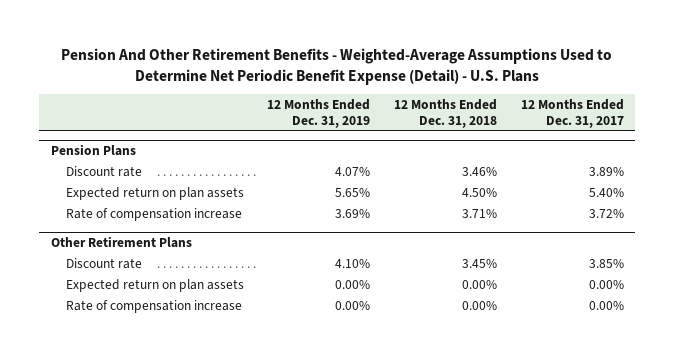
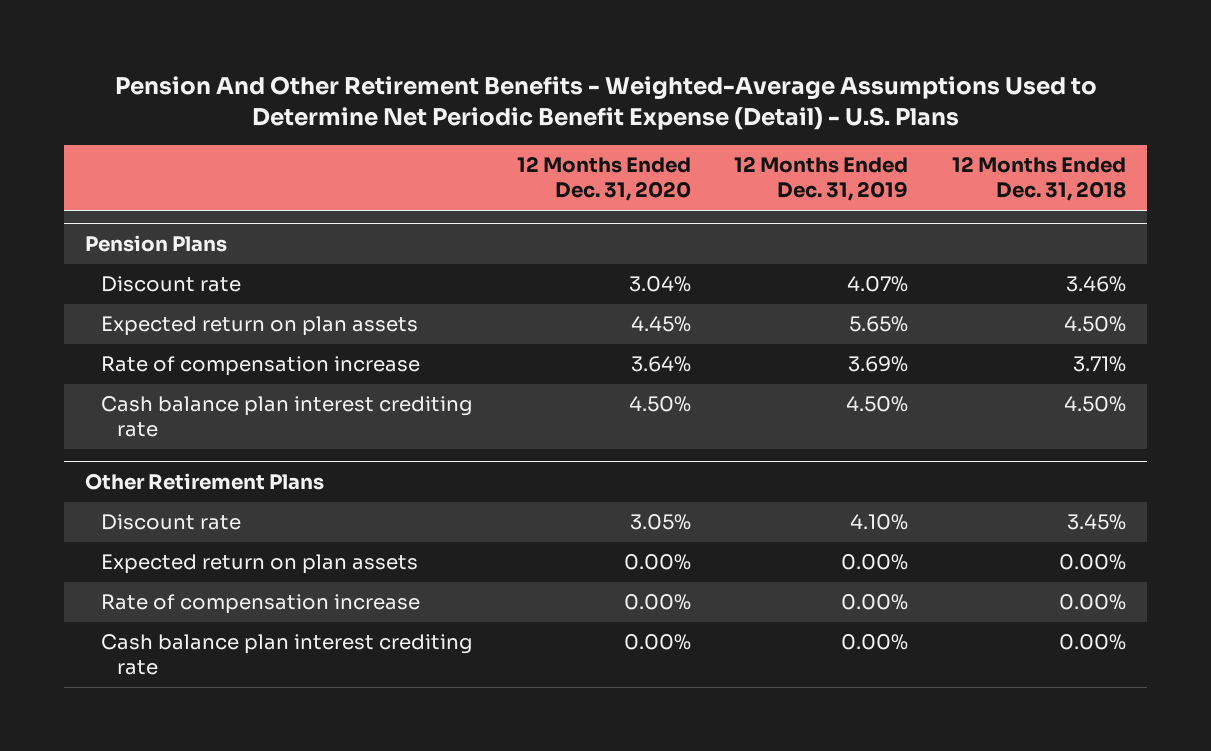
[520,98,624,129] 12 Months Ended Dec. 31, 2017 -> none
none -> [516,156,691,202] 12 Months Ended Dec. 31, 2020
none -> [101,396,474,438] Cash balance plan interest crediting rate
none -> [101,634,474,676] Cash balance plan interest crediting rate

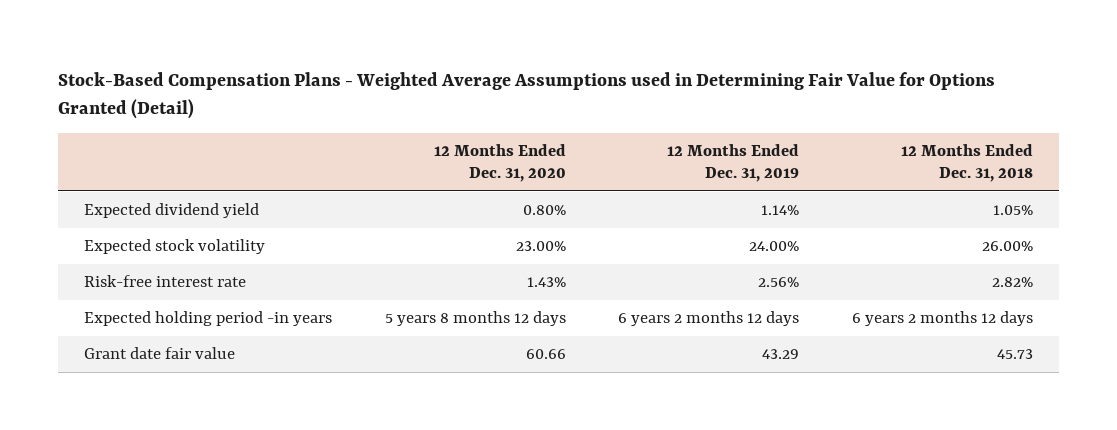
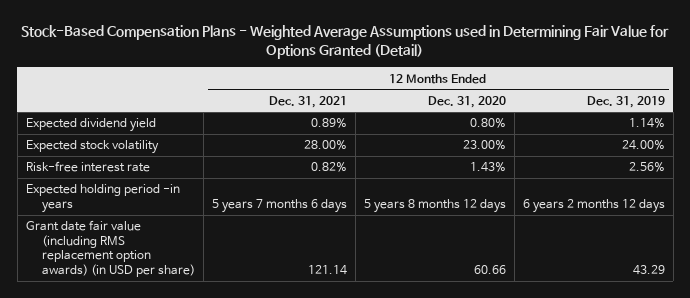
[900,143,1033,183] 12 Months Ended Dec. 31, 2018 -> none
none -> [268,95,347,108] Dec. 31, 2021
[83,346,235,359] Grant date fair value -> [25,220,195,278] Grant date fair value (including RMS replacement option awards) (in USD per share)

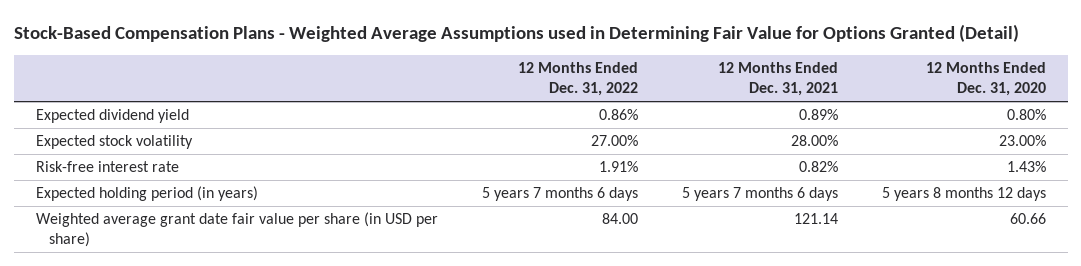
[586,95,665,108] Dec. 31, 2019 -> none
none -> [517,62,638,97] 12 Months Ended Dec. 31, 2022
[25,184,180,213] Expected holding period -in years -> [35,186,258,202] Expected holding period (in years)
[25,220,195,278] Grant date fair value (including RMS replacement option awards) (in USD per share) -> [35,212,438,248] Weighted average grant date fair value per share (in USD per share)

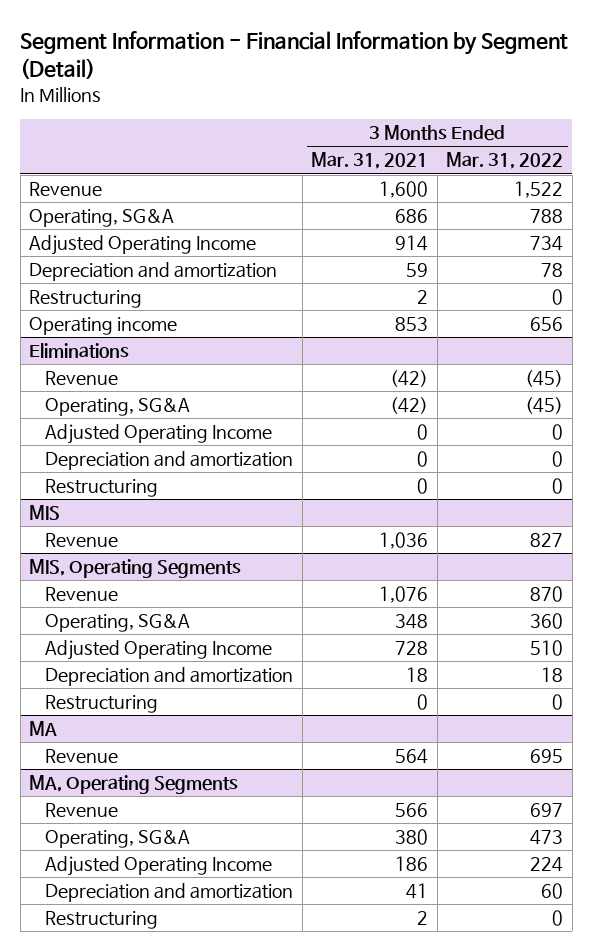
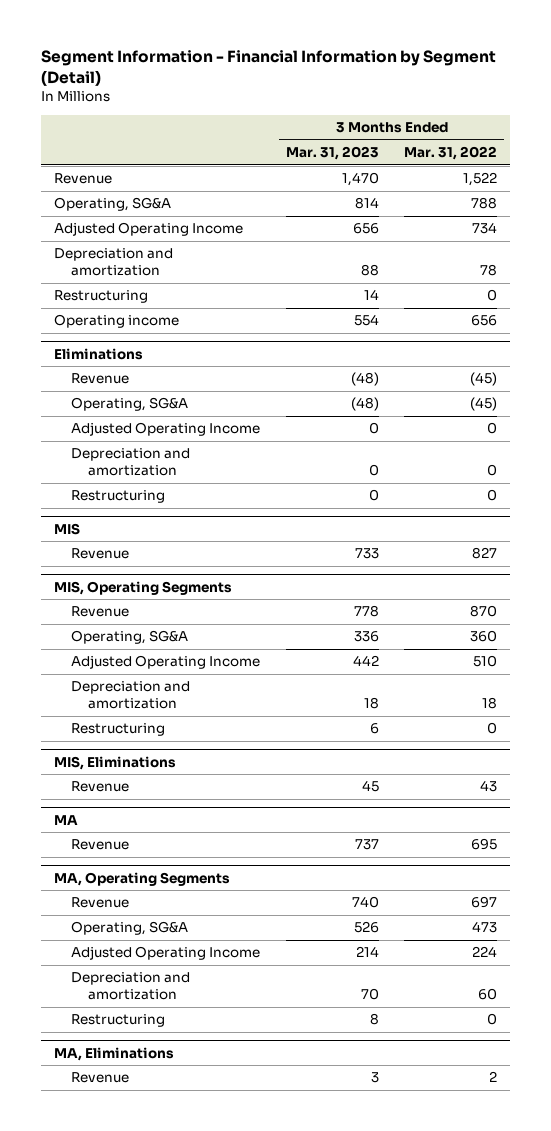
[311,152,429,170] Mar. 31, 2021 -> none
none -> [285,146,379,161] Mar. 31, 2023
none -> [54,755,177,770] MIS, Eliminations
none -> [70,781,129,793] Revenue
none -> [54,1046,175,1061] MA, Eliminations
none -> [70,1072,129,1084] Revenue

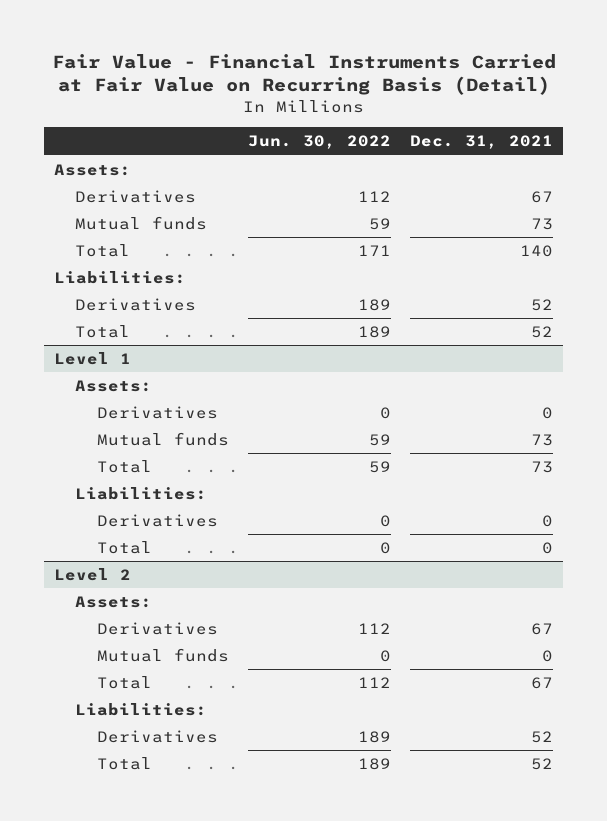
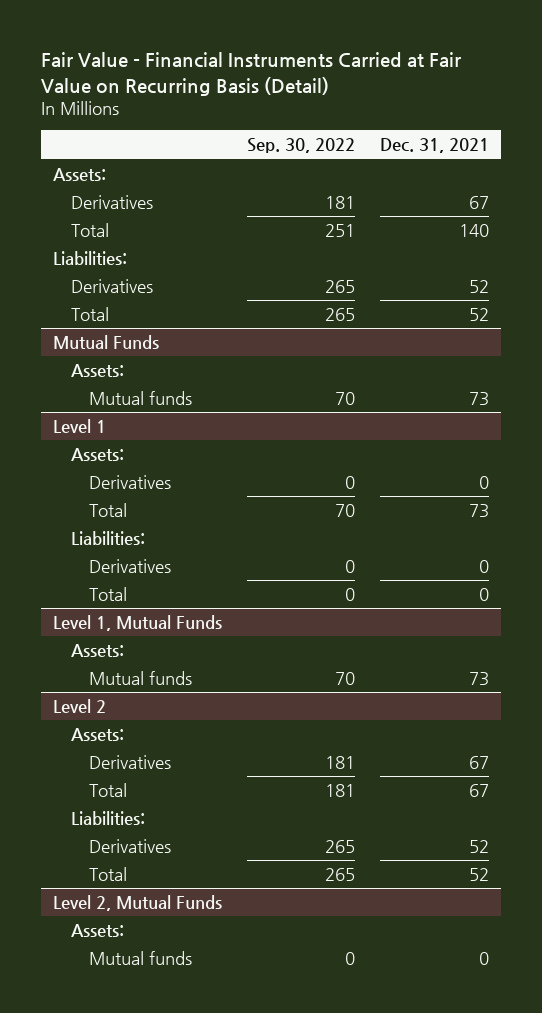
[248,135,392,150] Jun. 30, 2022 -> none
none -> [246,138,355,154] Sep. 30, 2022
[75,216,208,231] Mutual funds -> none
none -> [53,334,160,349] Mutual Funds
none -> [71,363,125,377] Assets:
none -> [89,390,193,405] Mutual funds
[96,432,229,447] Mutual funds -> none
none -> [53,614,223,631] Level 1, Mutual Funds
none -> [71,643,125,657] Assets:
none -> [89,670,193,685] Mutual funds
[96,648,229,663] Mutual funds -> none
none -> [53,894,223,911] Level 2, Mutual Funds
none -> [71,923,125,937] Assets:
none -> [89,950,193,965] Mutual funds

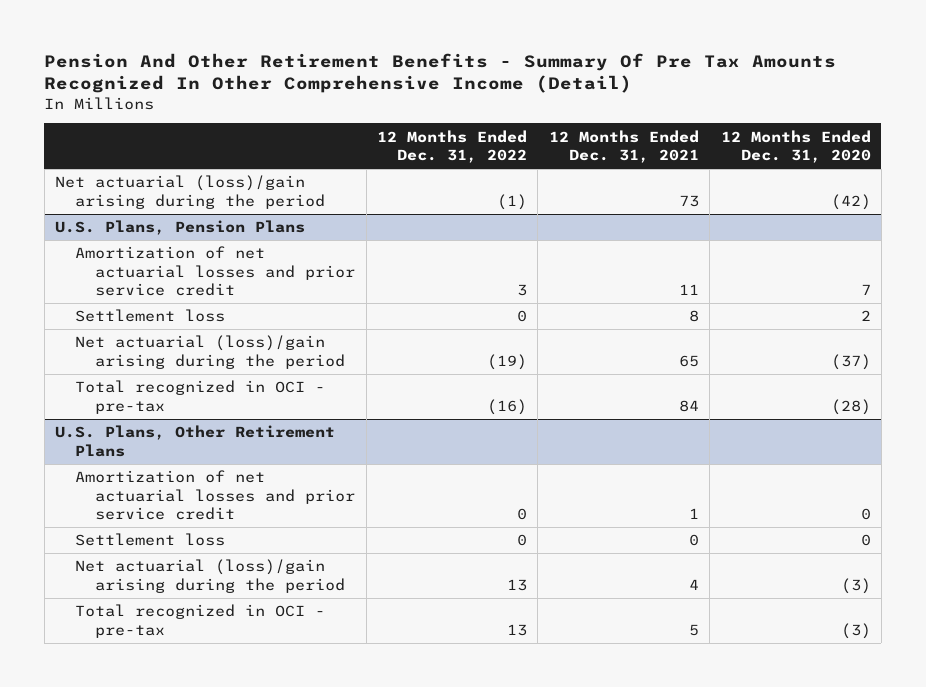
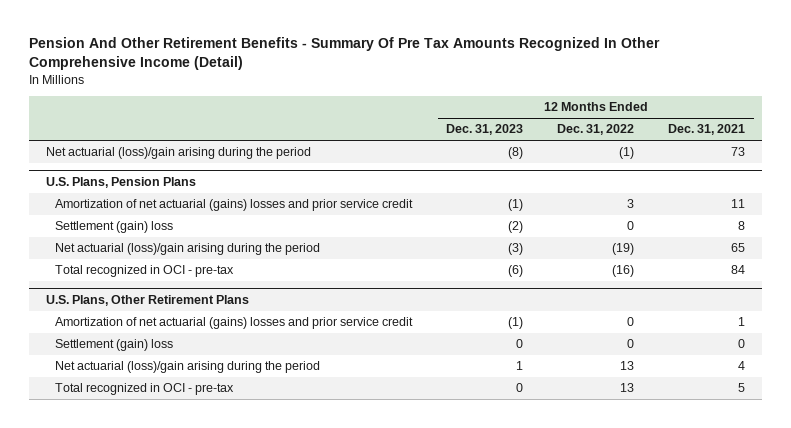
[720,129,871,164] 12 Months Ended Dec. 31, 2020 -> none
none -> [446,124,524,136] Dec. 31, 2023
[75,246,356,297] Amortization of net actuarial losses and prior service credit -> [55,199,414,212] Amortization of net actuarial (gains) losses and prior service credit
[75,309,226,323] Settlement loss -> [55,221,174,234] Settlement (gain) loss
[75,470,356,521] Amortization of net actuarial losses and prior service credit -> [55,317,414,330] Amortization of net actuarial (gains) losses and prior service credit
[75,533,226,547] Settlement loss -> [55,339,174,352] Settlement (gain) loss

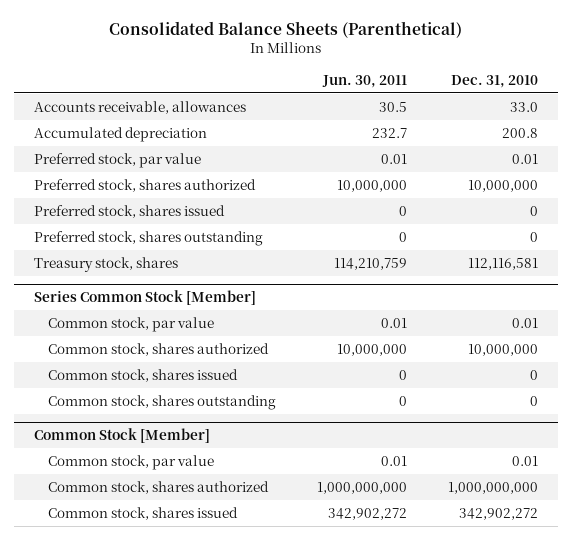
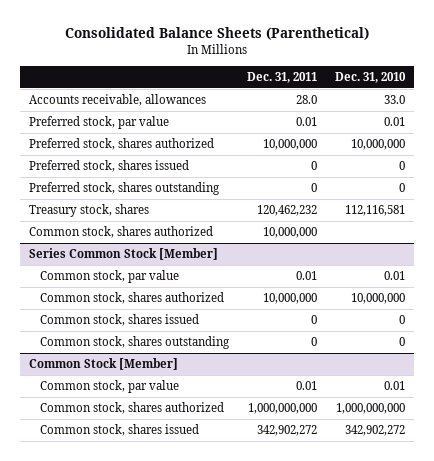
[321,74,407,88] Jun. 30, 2011 -> none
none -> [246,71,317,83] Dec. 31, 2011
[34,126,208,142] Accumulated depreciation -> none
none -> [29,226,214,239] Common stock, shares authorized

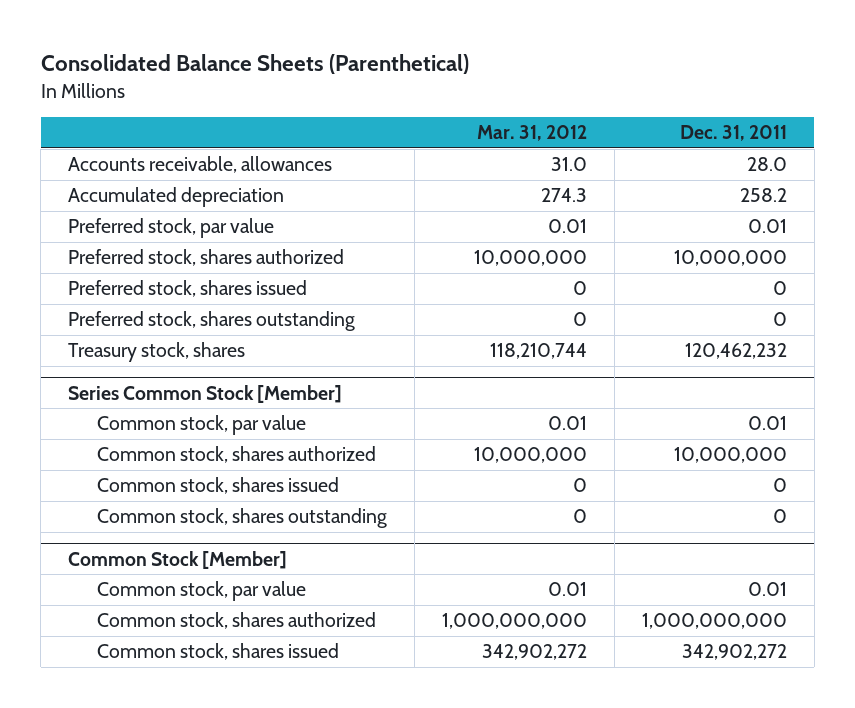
[335,71,407,83] Dec. 31, 2010 -> none
none -> [476,125,587,142] Mar. 31, 2012
none -> [68,187,285,208] Accumulated depreciation
[29,226,214,239] Common stock, shares authorized -> none

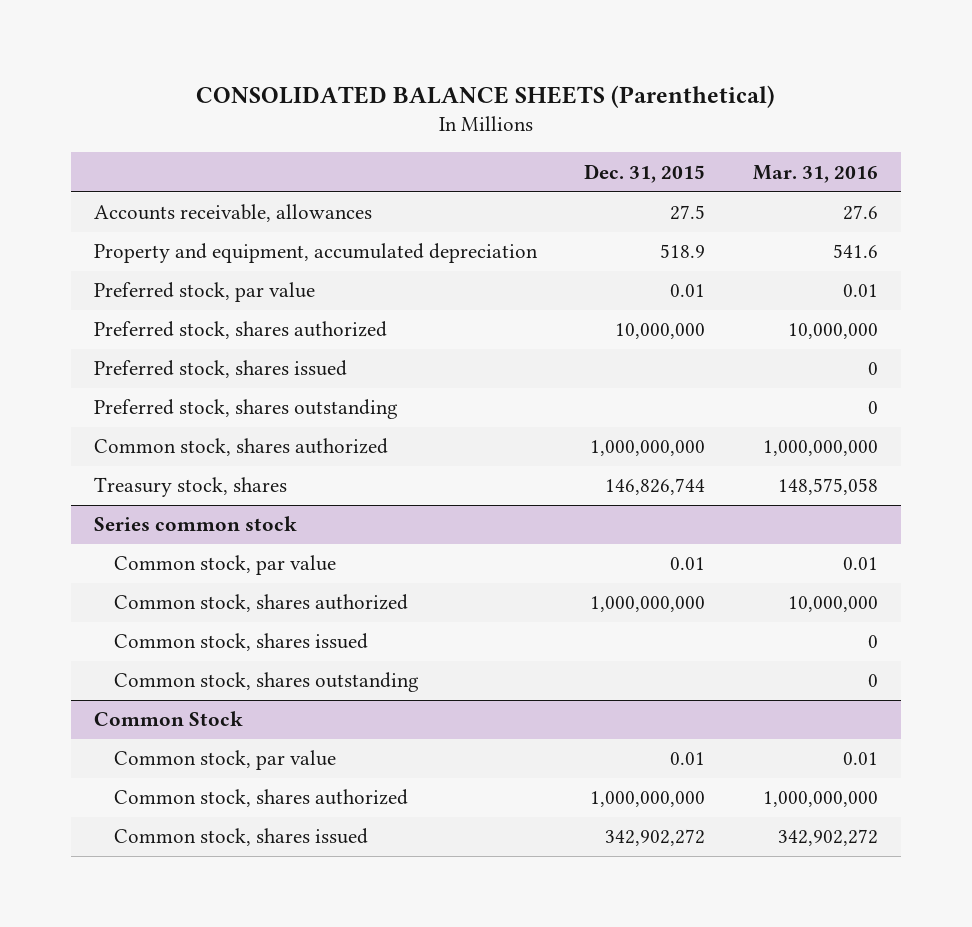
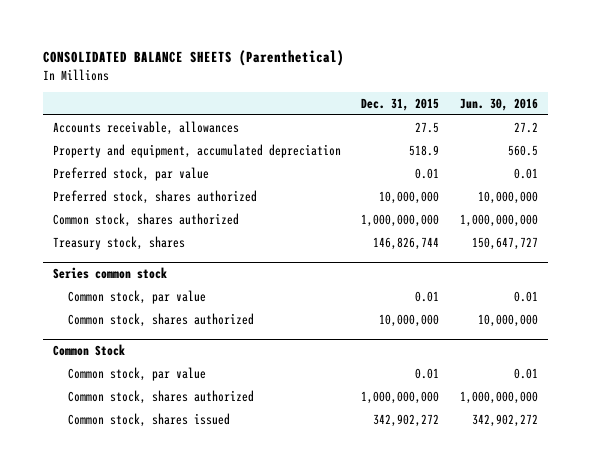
[752,164,878,183] Mar. 31, 2016 -> none
none -> [459,98,538,112] Jun. 30, 2016
[94,360,348,379] Preferred stock, shares issued -> none
[94,399,399,420] Preferred stock, shares outstanding -> none
[114,633,369,652] Common stock, shares issued -> none
[114,672,420,693] Common stock, shares outstanding -> none
[590,596,706,613] 1,000,000,000 -> [379,313,440,327] 10,000,000

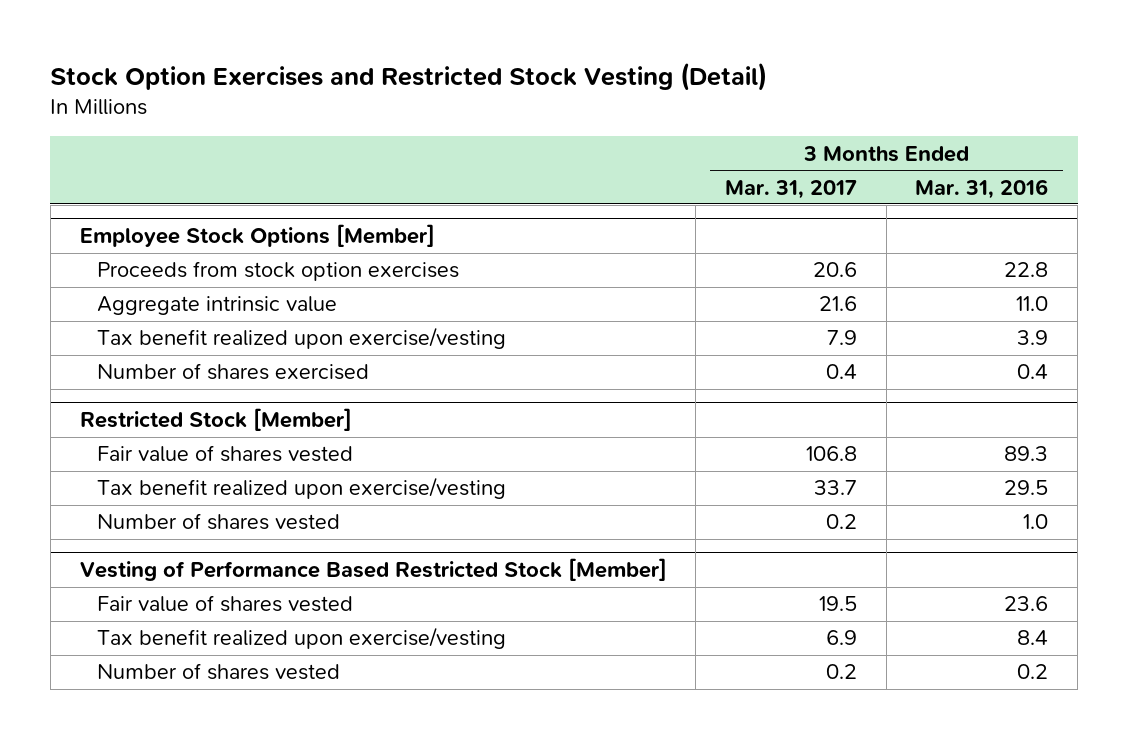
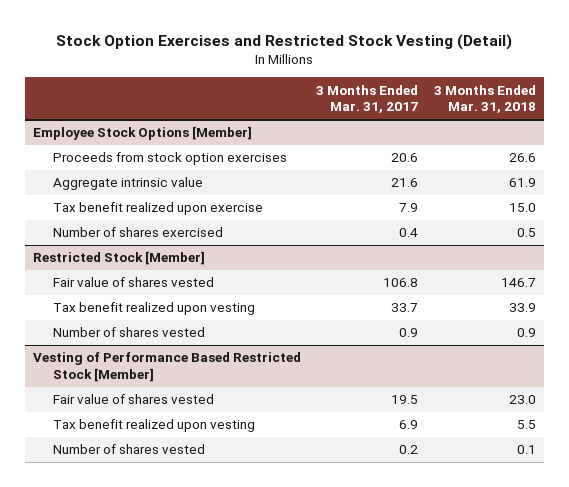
[915,178,1049,199] Mar. 31, 2016 -> none
none -> [433,84,536,114] 3 Months Ended Mar. 31, 2018
[96,327,506,350] Tax benefit realized upon exercise/vesting -> [53,202,264,216] Tax benefit realized upon exercise
[96,477,506,500] Tax benefit realized upon exercise/vesting -> [53,302,256,316] Tax benefit realized upon vesting
[826,514,858,530] 0.2 -> [399,328,419,338] 0.9
[96,627,506,650] Tax benefit realized upon exercise/vesting -> [53,419,256,433] Tax benefit realized upon vesting

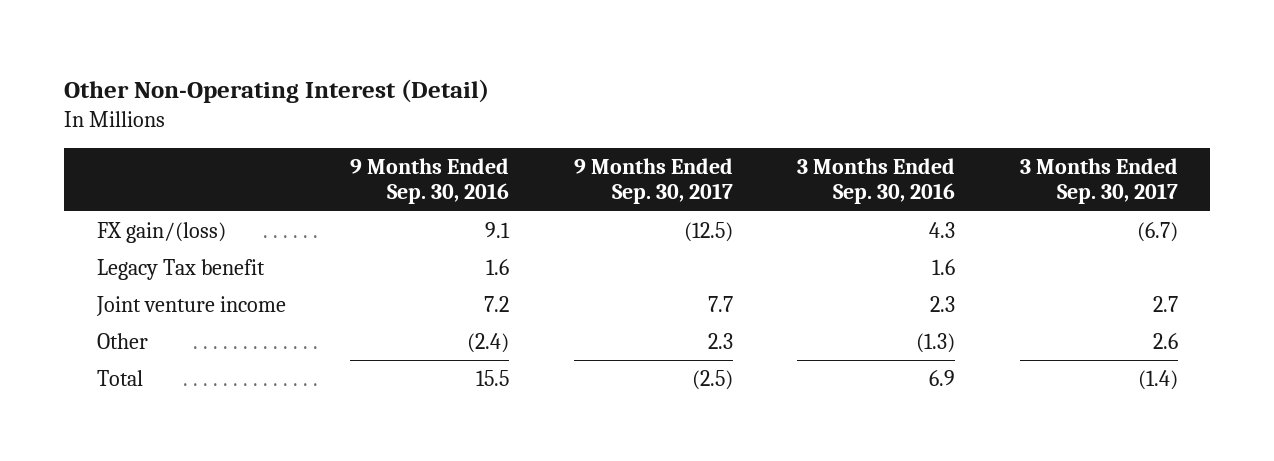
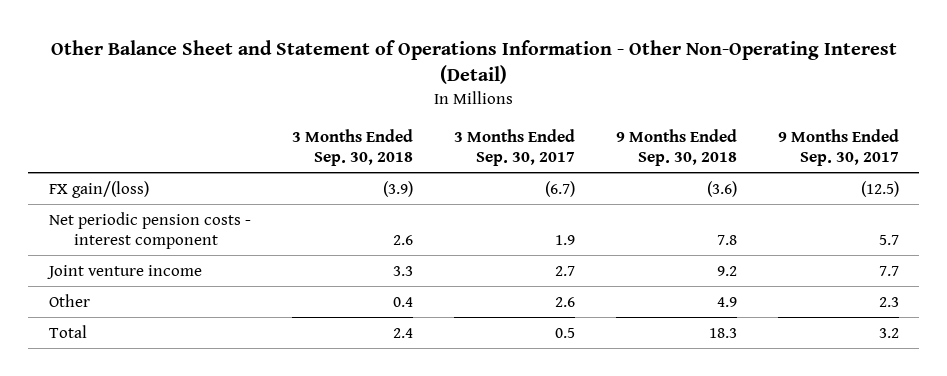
[64,78,490,103] Other Non-Operating Interest (Detail) -> [50,39,897,85] Other Balance Sheet and Statement of Operations Information - Other Non-Operating Interest (Detail)
[350,158,510,205] 9 Months Ended Sep. 30, 2016 -> none
[797,158,956,205] 3 Months Ended Sep. 30, 2016 -> none
none -> [291,128,413,166] 3 Months Ended Sep. 30, 2018
none -> [615,128,737,166] 9 Months Ended Sep. 30, 2018
[96,258,265,280] Legacy Tax benefit -> none
none -> [48,211,251,249] Net periodic pension costs - interest component
[691,369,733,390] (2.5) -> [878,327,899,338] 3.2
[1137,369,1178,390] (1.4) -> [554,327,575,338] 0.5

